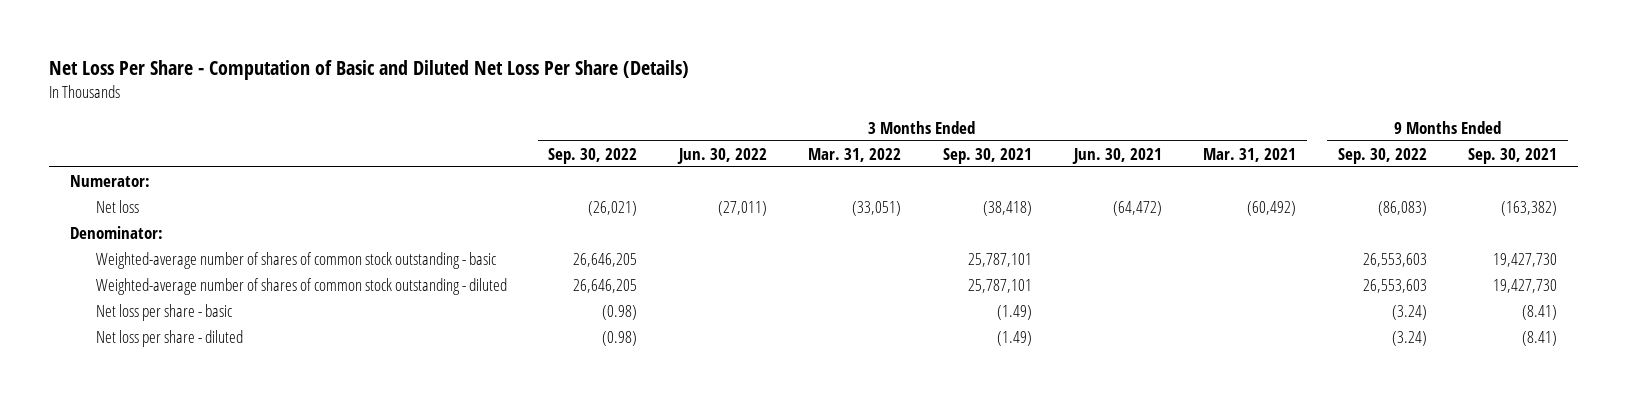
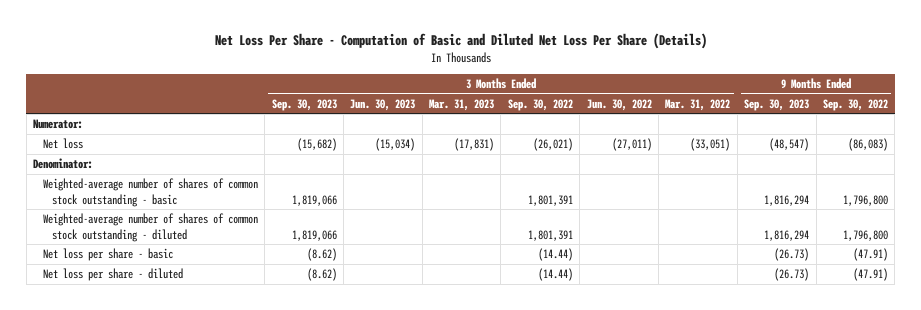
[943,147,1033,164] Sep. 30, 2021 -> none
[1071,147,1162,164] Jun. 30, 2021 -> none
[1203,147,1297,162] Mar. 31, 2021 -> none
[1468,147,1558,164] Sep. 30, 2021 -> none
none -> [271,98,337,111] Sep. 30, 2023
none -> [350,98,416,111] Jun. 30, 2023
none -> [429,98,495,111] Mar. 31, 2023
none -> [744,98,810,111] Sep. 30, 2023
[573,253,638,268] 26,646,205 -> [527,194,573,206] 1,801,391
[1362,253,1427,268] 26,553,603 -> [842,194,888,206] 1,796,800
[573,279,638,294] 26,646,205 -> [527,229,573,241] 1,801,391
[1362,279,1427,294] 26,553,603 -> [842,229,888,241] 1,796,800
[602,305,638,321] (0.98) -> [537,248,573,262] (14.44)
[1391,305,1427,321] (3.24) -> [852,248,888,262] (47.91)
[602,331,638,347] (0.98) -> [537,268,573,282] (14.44)
[1391,331,1427,347] (3.24) -> [852,268,888,282] (47.91)

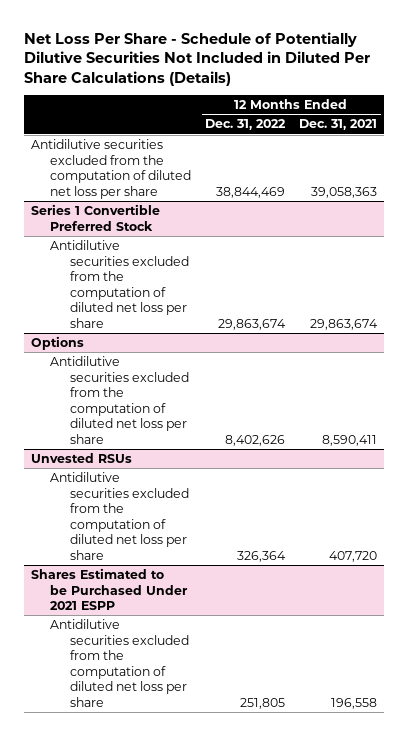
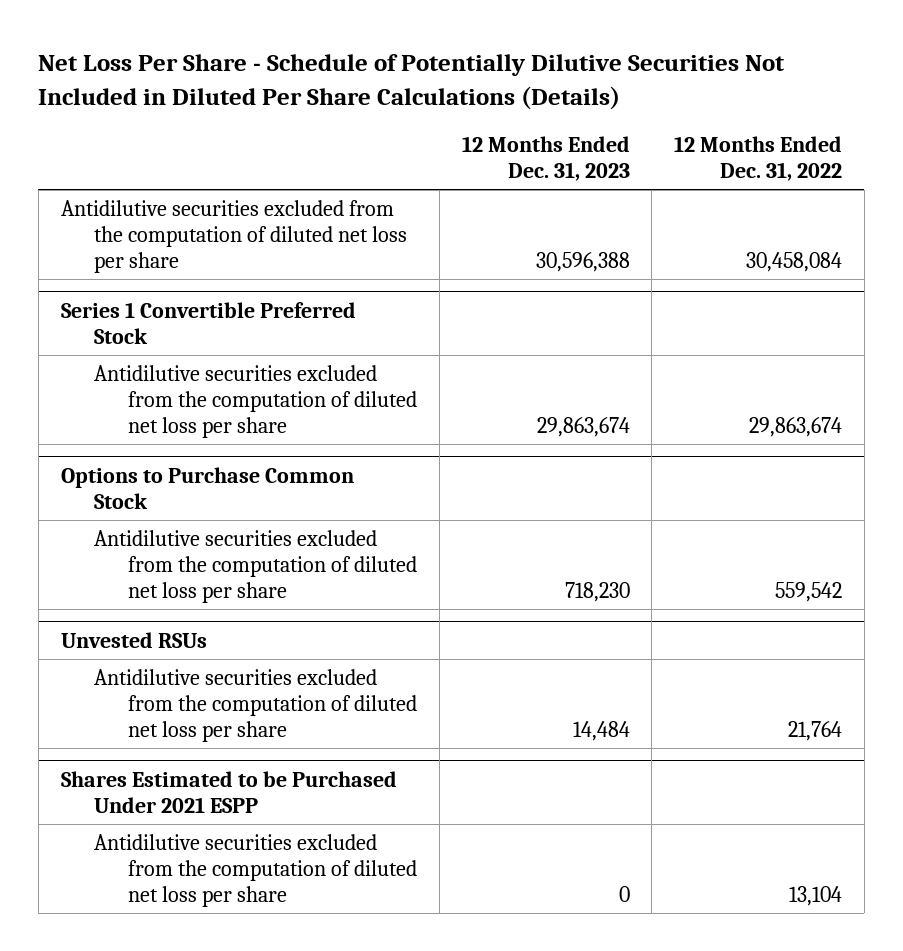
[299,119,378,131] Dec. 31, 2021 -> none
none -> [461,135,630,181] 12 Months Ended Dec. 31, 2023
[216,186,286,198] 38,844,469 -> [745,251,842,272] 30,458,084
[30,336,84,351] Options -> [60,466,354,509] Options to Purchase Common Stock
[225,434,286,446] 8,402,626 -> [774,581,842,602] 559,542
[237,550,287,562] 326,364 -> [787,720,842,741] 21,764
[240,697,286,709] 251,805 -> [788,885,842,906] 13,104

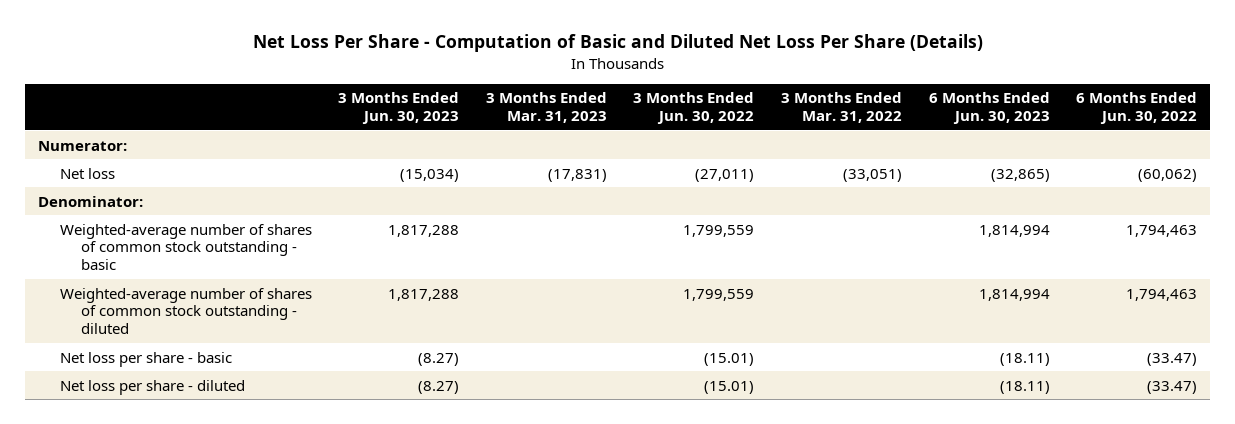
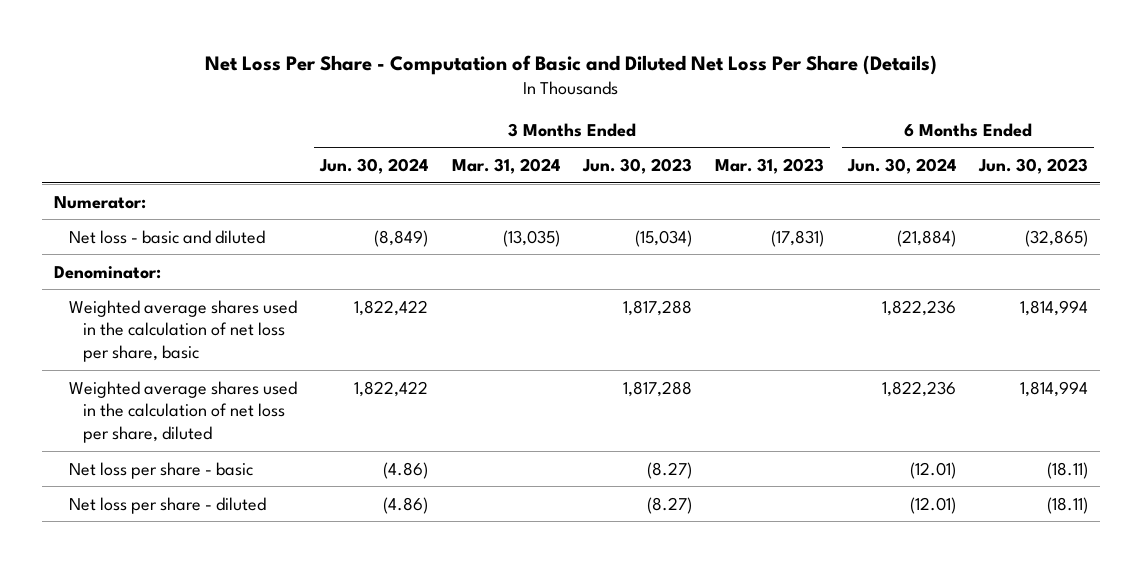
[633,92,755,125] 3 Months Ended Jun. 30, 2022 -> none
[781,92,903,124] 3 Months Ended Mar. 31, 2022 -> none
[1076,92,1198,125] 6 Months Ended Jun. 30, 2022 -> none
none -> [319,158,429,175] Jun. 30, 2024
none -> [451,158,560,175] Mar. 31, 2024
none -> [846,158,956,175] Jun. 30, 2024
[59,167,115,179] Net loss -> [68,229,265,244] Net loss - basic and diluted
[59,223,312,270] Weighted-average number of shares of common stock outstanding - basic -> [68,299,297,363] Weighted average shares used in the calculation of net loss per share, basic
[59,287,312,334] Weighted-average number of shares of common stock outstanding - diluted -> [68,380,297,444] Weighted average shares used in the calculation of net loss per share, diluted

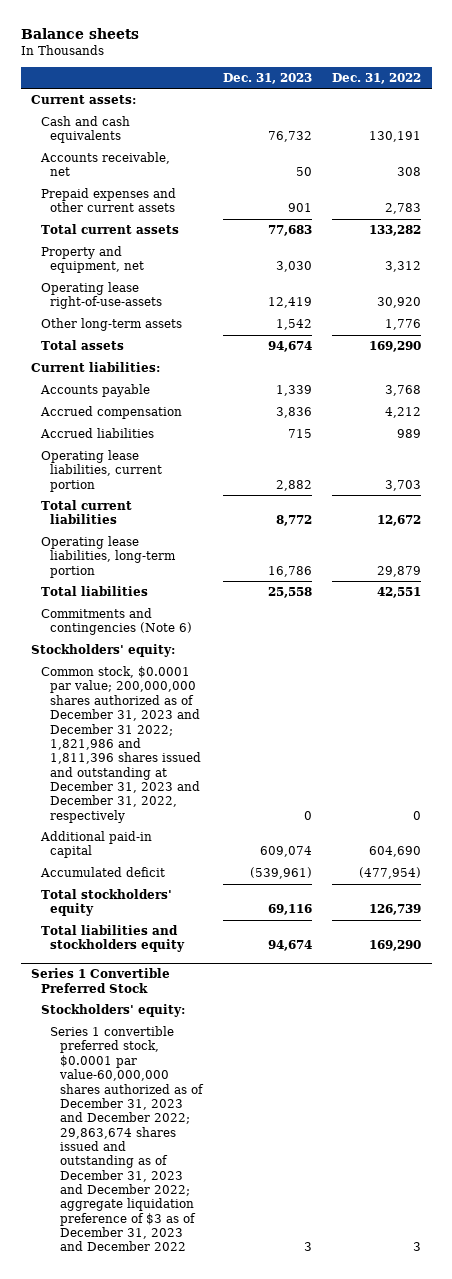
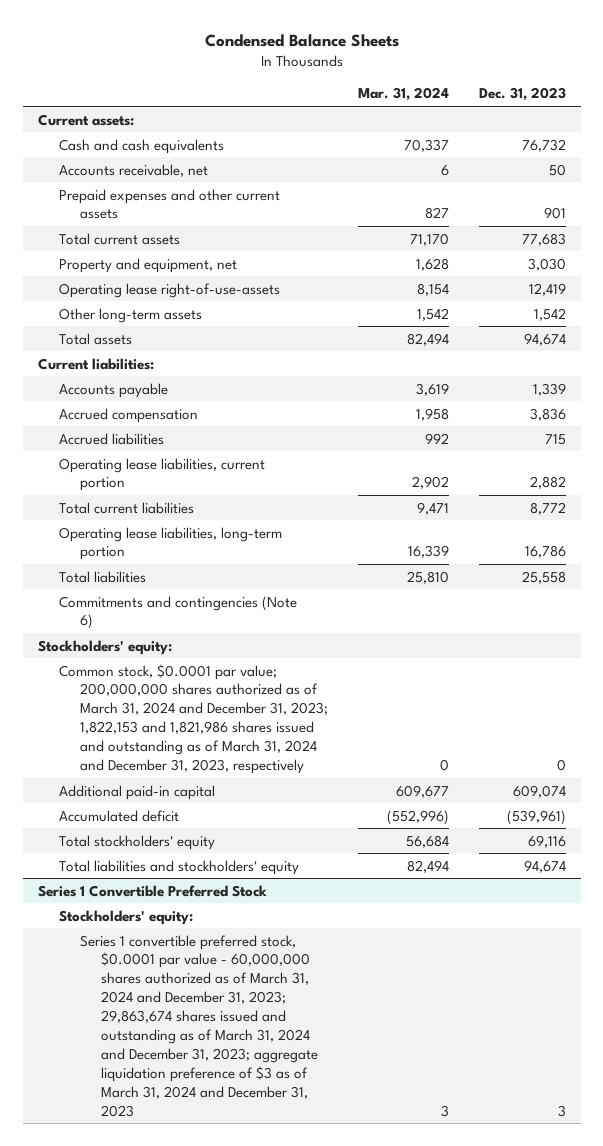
[20,27,139,39] Balance sheets -> [204,33,399,47] Condensed Balance Sheets
[332,72,422,84] Dec. 31, 2022 -> none
none -> [357,87,449,102] Mar. 31, 2024
[40,666,202,823] Common stock, $0.0001 par value; 200,000,000 shares authorized as of December 31, 2023 and December 31 2022; 1,821,986 and 1,811,396 shares issued and outstanding at December 31, 2023 and December 31, 2022, respectively -> [58,663,328,775] Common stock, $0.0001 par value; 200,000,000 shares authorized as of March 31, 2024 and December 31, 2023; 1,822,153 and 1,821,986 shares issued and outstanding as of March 31, 2024 and December 31, 2023, respectively
[40,925,186,953] Total liabilities and stockholders equity -> [58,859,299,875] Total liabilities and stockholders' equity
[50,1026,205,1252] Series 1 convertible preferred stock, $0.0001 par value-60,000,000 shares authorized as of December 31, 2023 and December 2022; 29,863,674 shares issued and outstanding as of December 31, 2023 and December 2022; aggregate liquidation preference of $3 as of December 31, 2023 and December 2022 -> [79,934,318,1117] Series 1 convertible preferred stock, $0.0001 par value - 60,000,000 shares authorized as of March 31, 2024 and December 31, 2023; 29,863,674 shares issued and outstanding as of March 31, 2024 and December 31, 2023; aggregate liquidation preference of $3 as of March 31, 2024 and December 31, 2023

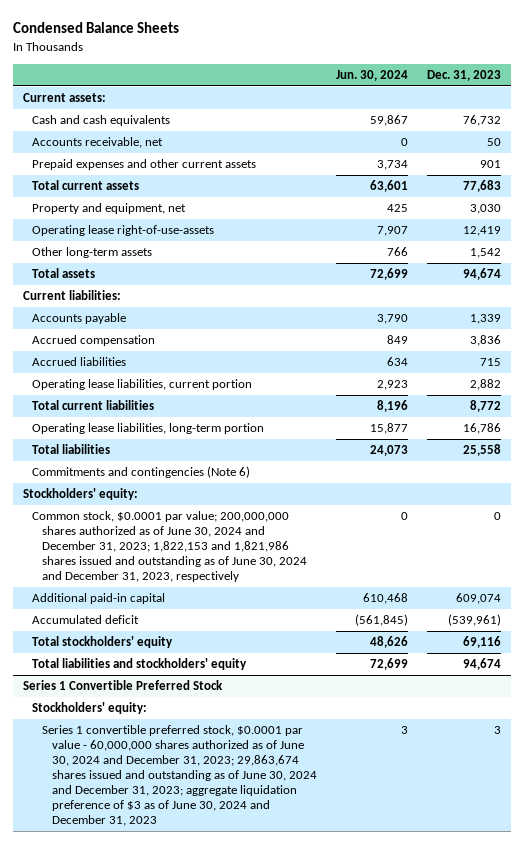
[357,87,449,102] Mar. 31, 2024 -> none
none -> [335,69,408,81] Jun. 30, 2024
[58,663,328,775] Common stock, $0.0001 par value; 200,000,000 shares authorized as of March 31, 2024 and December 31, 2023; 1,822,153 and 1,821,986 shares issued and outstanding as of March 31, 2024 and December 31, 2023, respectively -> [32,511,308,582] Common stock, $0.0001 par value; 200,000,000 shares authorized as of June 30, 2024 and December 31, 2023; 1,822,153 and 1,821,986 shares issued and outstanding as of June 30, 2024 and December 31, 2023, respectively
[79,934,318,1117] Series 1 convertible preferred stock, $0.0001 par value - 60,000,000 shares authorized as of March 31, 2024 and December 31, 2023; 29,863,674 shares issued and outstanding as of March 31, 2024 and December 31, 2023; aggregate liquidation preference of $3 as of March 31, 2024 and December 31, 2023 -> [42,725,317,826] Series 1 convertible preferred stock, $0.0001 par value - 60,000,000 shares authorized as of June 30, 2024 and December 31, 2023; 29,863,674 shares issued and outstanding as of June 30, 2024 and December 31, 2023; aggregate liquidation preference of $3 as of June 30, 2024 and December 31, 2023

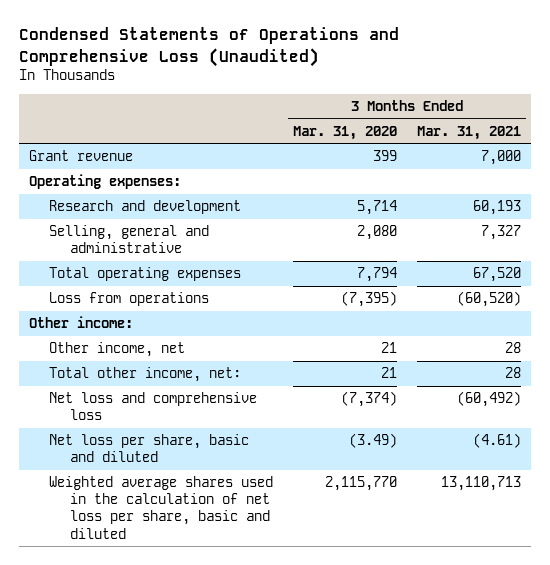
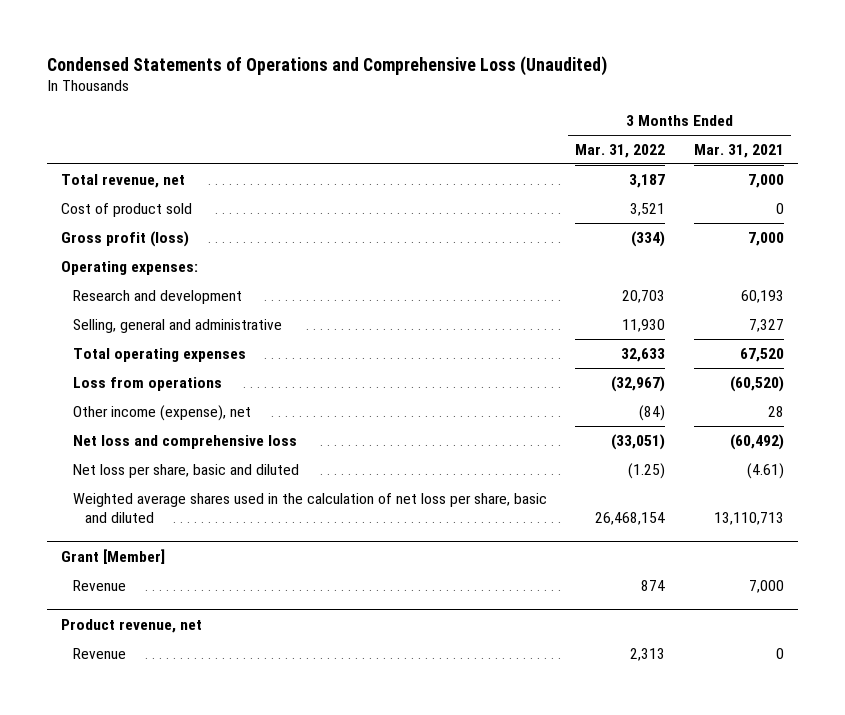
[293,125,398,140] Mar. 31, 2020 -> none
none -> [575,143,666,158] Mar. 31, 2022
[28,150,133,162] Grant revenue -> none
none -> [61,173,186,188] Total revenue, net
none -> [61,202,193,217] Cost of product sold
none -> [61,230,190,247] Gross profit (loss)
[28,316,133,329] Other income: -> none
[49,342,186,358] Other income, net -> none
[49,367,242,383] Total other income, net: -> [73,404,252,421] Other income (expense), net
none -> [61,548,166,564] Grant [Member]
none -> [73,579,127,591] Revenue
none -> [61,618,203,633] Product revenue, net
none -> [73,647,127,659] Revenue

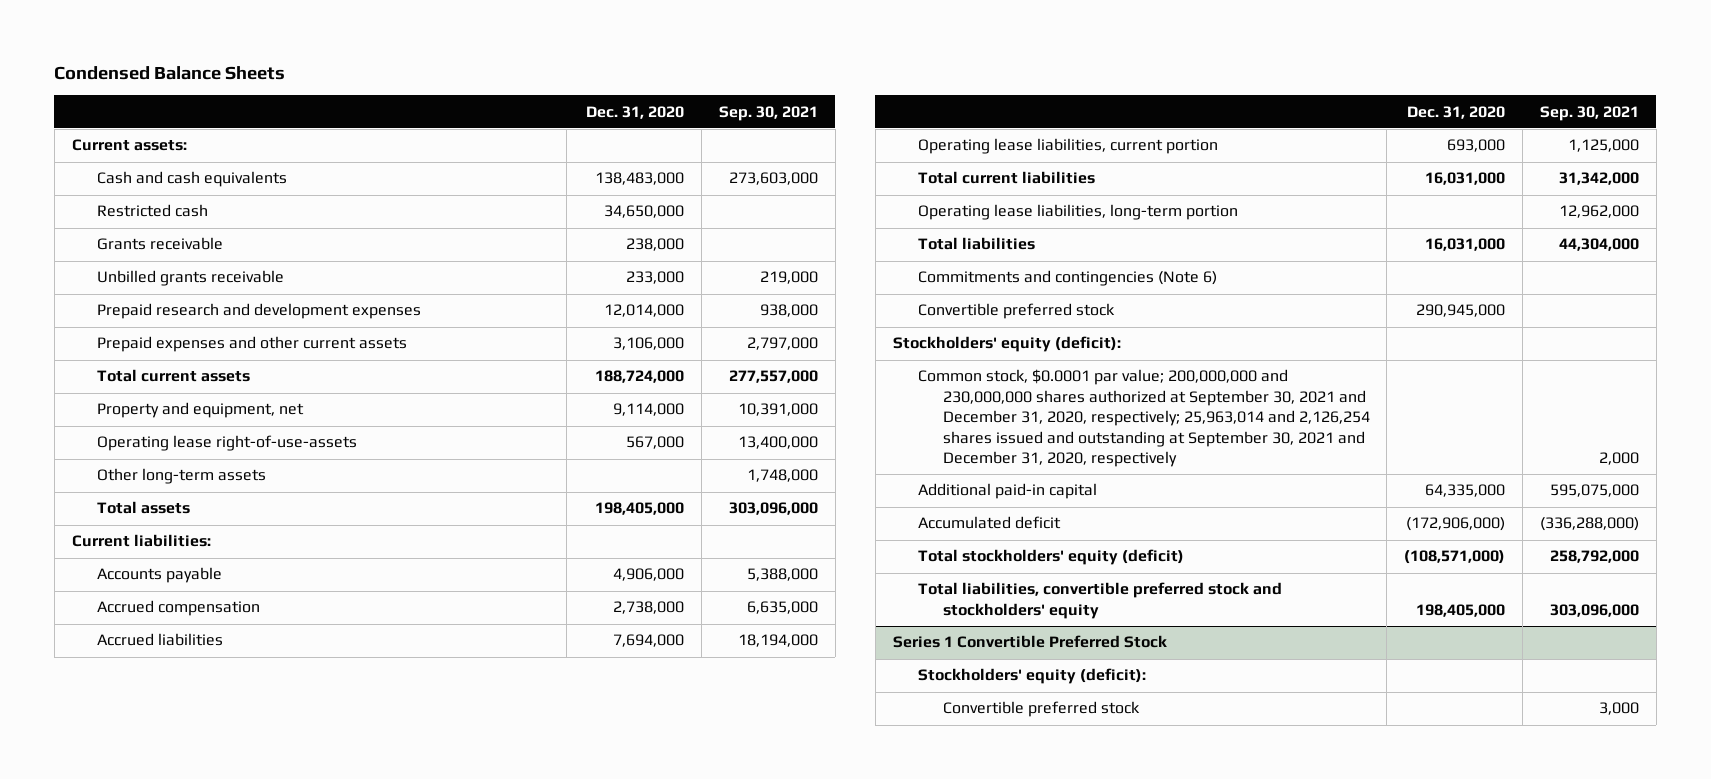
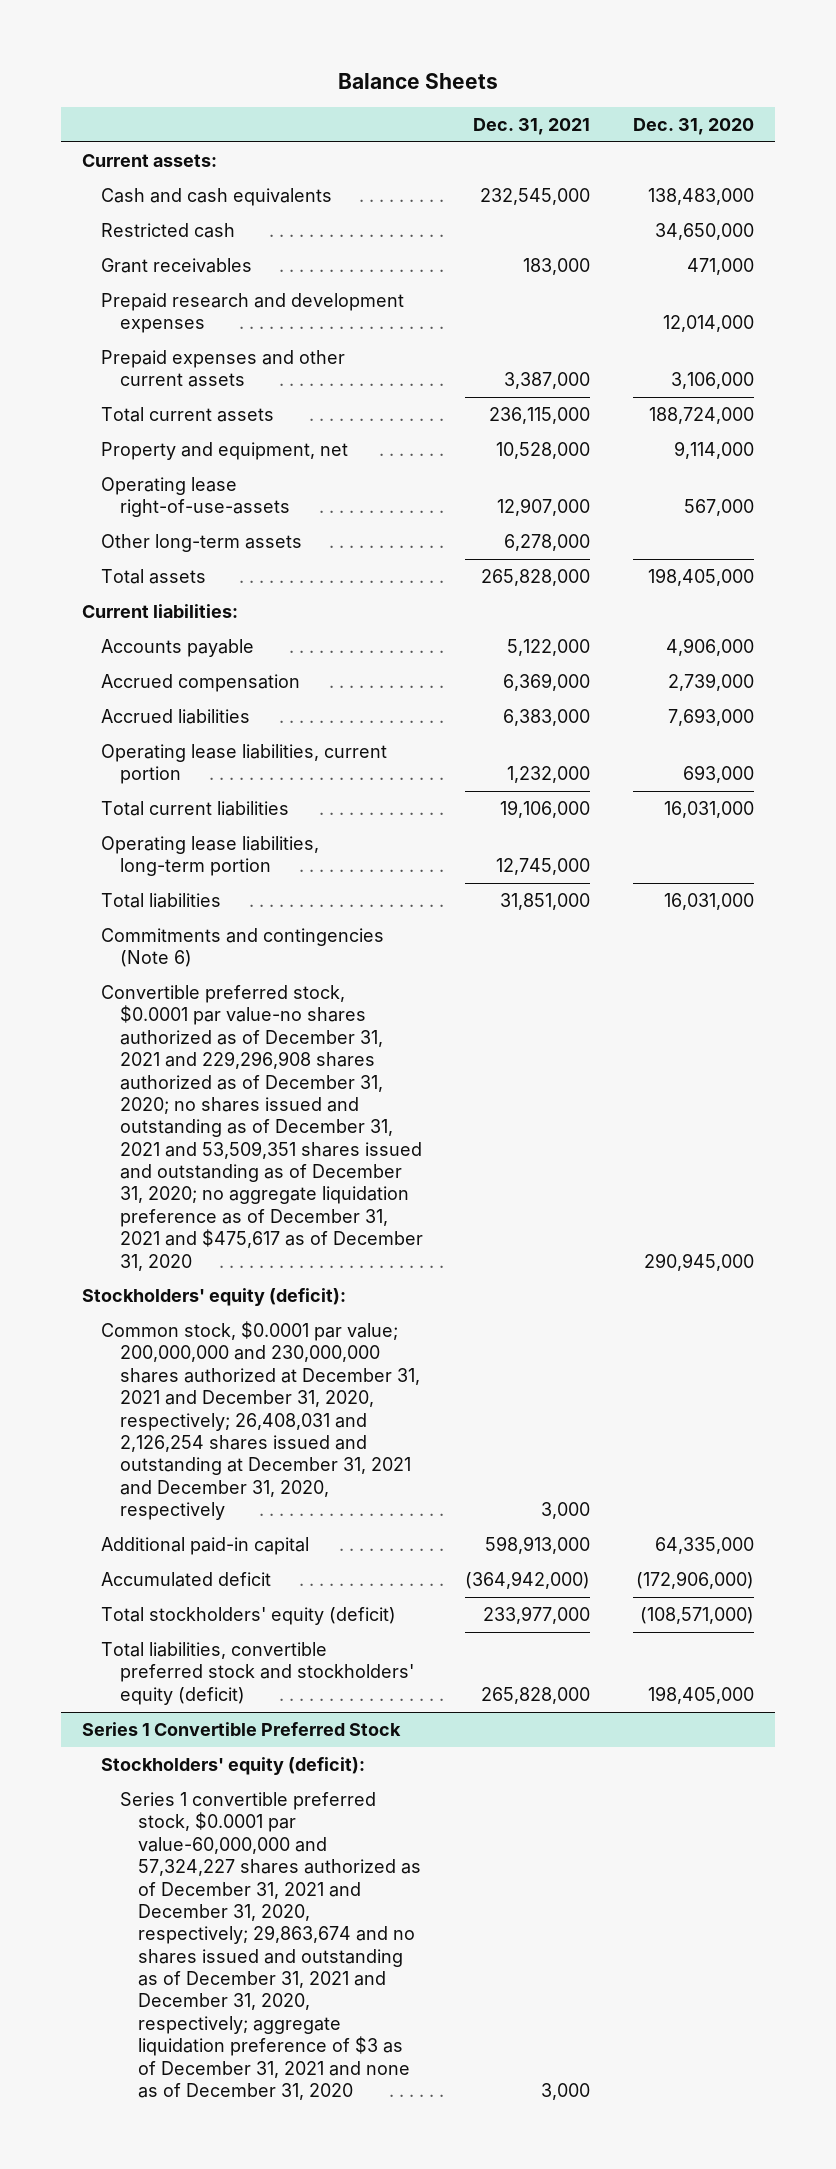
[54,66,286,81] Condensed Balance Sheets -> [337,72,498,89] Balance Sheets
[719,105,819,121] Sep. 30, 2021 -> none
none -> [473,117,591,135] Dec. 31, 2021
[96,270,284,287] Unbilled grants receivable -> none
[96,237,223,251] Grants receivable -> [100,258,252,274] Grant receivables
[626,238,685,252] 238,000 -> [686,258,754,276] 471,000
[613,601,685,615] 2,738,000 -> [667,673,754,692] 2,739,000
[613,634,685,648] 7,694,000 -> [667,708,754,727] 7,693,000
[917,303,1115,320] Convertible preferred stock -> [100,985,423,1271] Convertible preferred stock, $0.0001 par value-no shares authorized as of December 31, 2021 and 229,296,908 shares authorized as of December 31, 2020; no shares issued and outstanding as of December 31, 2021 and 53,509,351 shares issued and outstanding as of December 31, 2020; no aggregate liquidation preference as of December 31, 2021 and $475,617 as of December 31, 2020
[917,369,1370,468] Common stock, $0.0001 par value; 200,000,000 and 230,000,000 shares authorized at September 30, 2021 and December 31, 2020, respectively; 25,963,014 and 2,126,254 shares issued and outstanding at September 30, 2021 and December 31, 2020, respectively -> [100,1321,420,1521] Common stock, $0.0001 par value; 200,000,000 and 230,000,000 shares authorized at December 31, 2021 and December 31, 2020, respectively; 26,408,031 and 2,126,254 shares issued and outstanding at December 31, 2021 and December 31, 2020, respectively
[917,582,1282,619] Total liabilities, convertible preferred stock and stockholders' equity -> [100,1642,414,1705] Total liabilities, convertible preferred stock and stockholders' equity (deficit)
[942,701,1140,718] Convertible preferred stock -> [119,1792,422,2100] Series 1 convertible preferred stock, $0.0001 par value-60,000,000 and 57,324,227 shares authorized as of December 31, 2021 and December 31, 2020, respectively; 29,863,674 and no shares issued and outstanding as of December 31, 2021 and December 31, 2020, respectively; aggregate liquidation preference of $3 as of December 31, 2021 and none as of December 31, 2020

